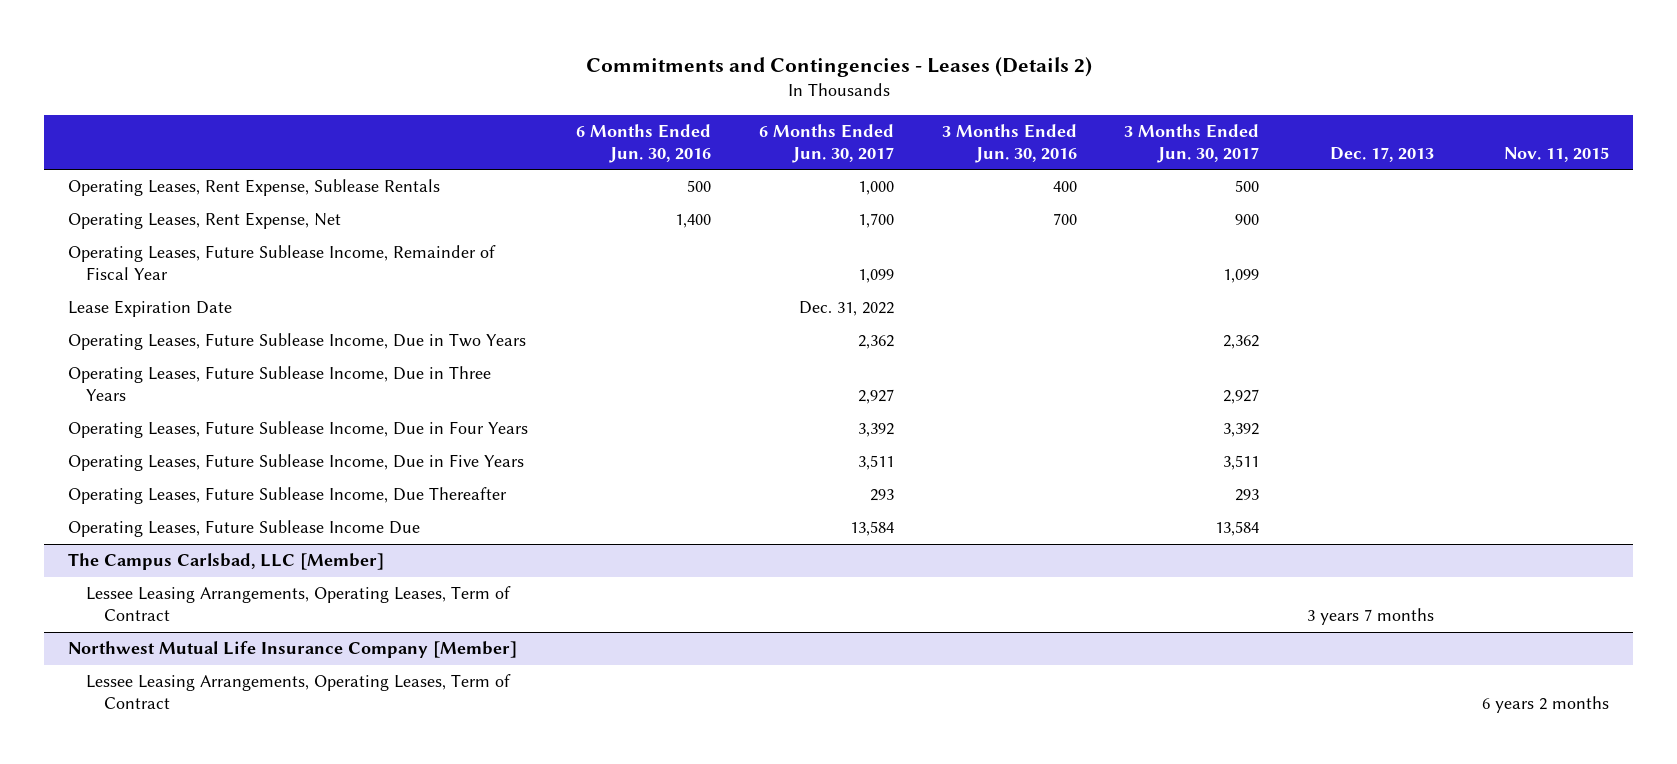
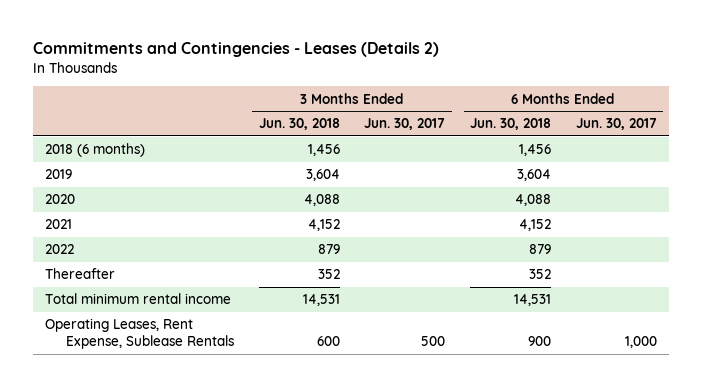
[575,123,711,163] 6 Months Ended Jun. 30, 2016 -> none
[941,123,1077,163] 3 Months Ended Jun. 30, 2016 -> none
[1330,146,1435,162] Dec. 17, 2013 -> none
[1504,146,1610,162] Nov. 11, 2015 -> none
none -> [258,118,340,131] Jun. 30, 2018
none -> [470,118,552,131] Jun. 30, 2018
none -> [44,143,145,158] 2018 (6 months)
none -> [44,169,72,180] 2019
none -> [44,194,75,205] 2020
none -> [44,219,72,230] 2021
none -> [44,244,74,255] 2022
none -> [44,268,115,280] Thereafter
none -> [44,293,231,305] Total minimum rental income
[67,212,341,230] Operating Leases, Rent Expense, Net -> none
[67,245,496,281] Operating Leases, Future Sublease Income, Remainder of Fiscal Year -> none
[67,300,232,318] Lease Expiration Date -> none
[67,333,526,351] Operating Leases, Future Sublease Income, Due in Two Years -> none
[67,366,491,402] Operating Leases, Future Sublease Income, Due in Three Years -> none
[67,421,528,439] Operating Leases, Future Sublease Income, Due in Four Years -> none
[67,454,524,472] Operating Leases, Future Sublease Income, Due in Five Years -> none
[67,487,507,505] Operating Leases, Future Sublease Income, Due Thereafter -> none
[67,520,420,538] Operating Leases, Future Sublease Income Due -> none
[67,553,384,571] The Campus Carlsbad, LLC [Member] -> none
[85,586,511,622] Lessee Leasing Arrangements, Operating Leases, Term of Contract -> none
[67,641,517,659] Northwest Mutual Life Insurance Company [Member] -> none
[85,674,511,710] Lessee Leasing Arrangements, Operating Leases, Term of Contract -> none

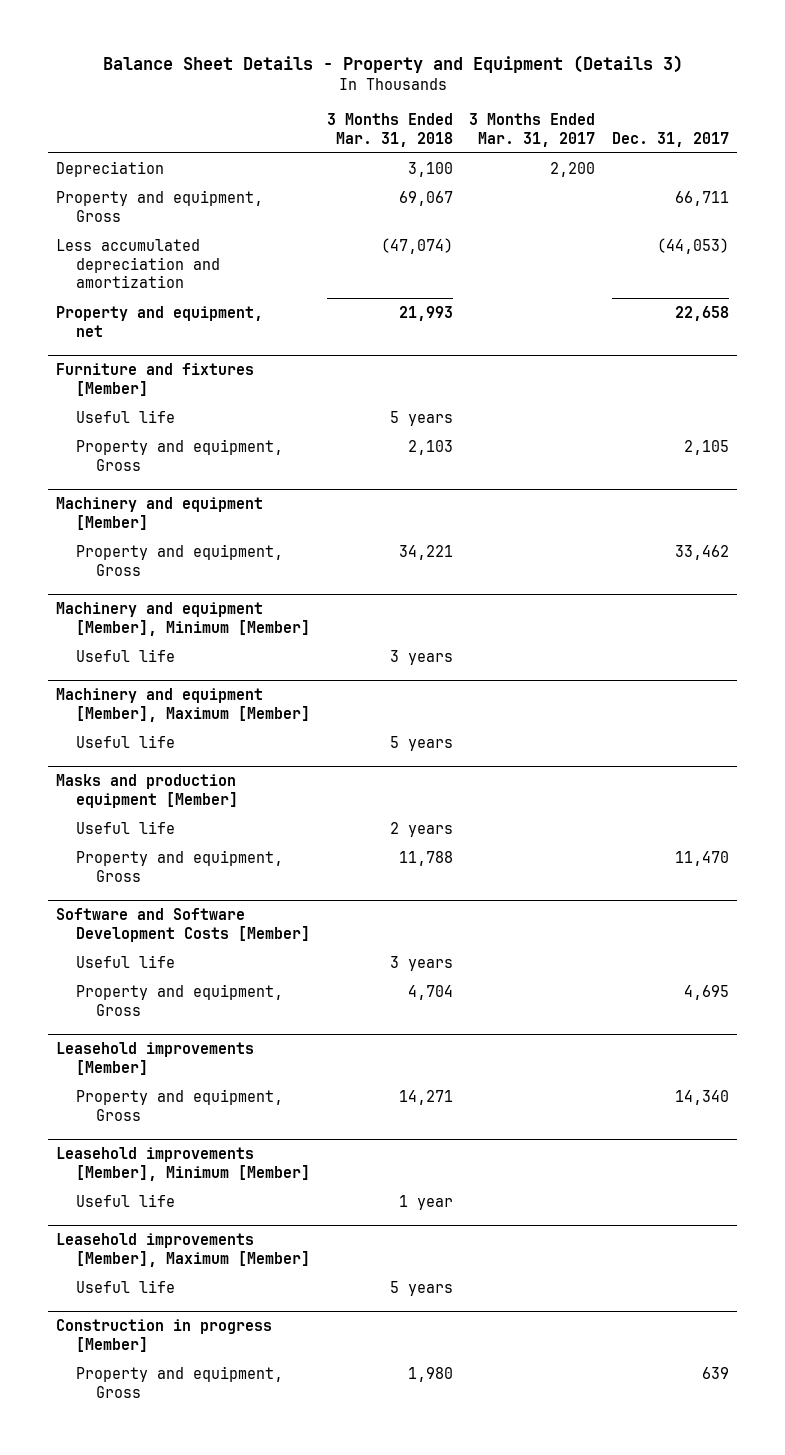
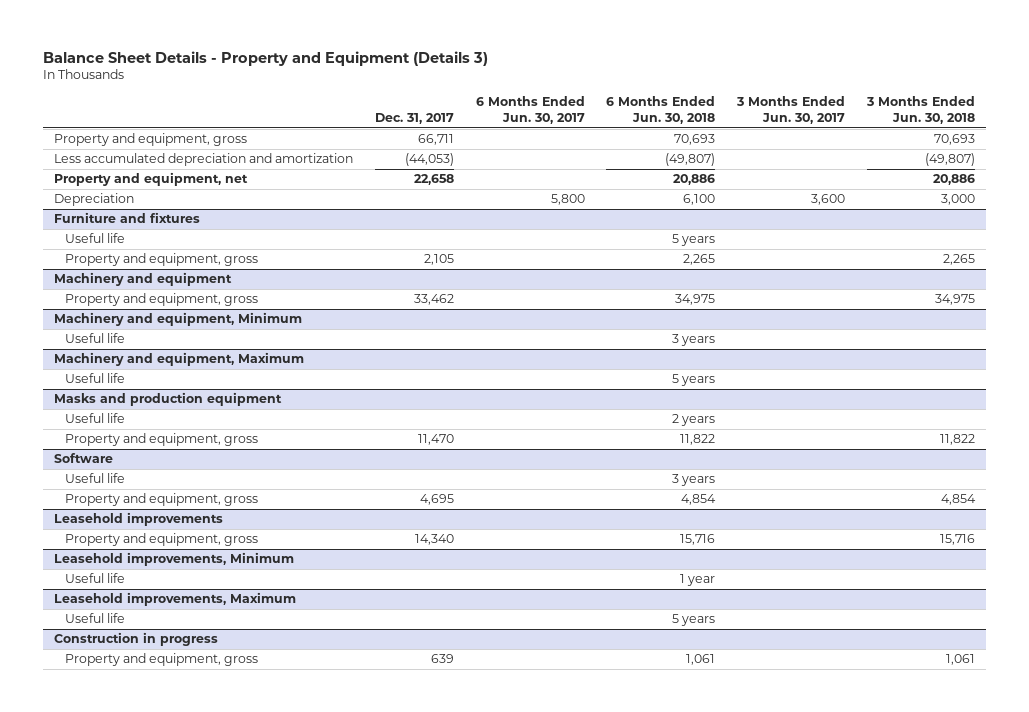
[326,112,453,147] 3 Months Ended Mar. 31, 2018 -> none
[469,112,596,147] 3 Months Ended Mar. 31, 2017 -> none
none -> [475,96,585,125] 6 Months Ended Jun. 30, 2017
none -> [606,96,716,125] 6 Months Ended Jun. 30, 2018
none -> [736,96,846,125] 3 Months Ended Jun. 30, 2017
none -> [865,96,975,125] 3 Months Ended Jun. 30, 2018
[56,190,264,222] Property and equipment, Gross -> [54,133,248,147] Property and equipment, gross
[56,161,165,178] Depreciation -> [54,193,135,207] Depreciation
[56,363,255,397] Furniture and fixtures [Member] -> [54,212,201,224] Furniture and fixtures
[75,439,283,471] Property and equipment, Gross -> [65,253,259,267] Property and equipment, gross
[56,497,264,531] Machinery and equipment [Member] -> [54,272,233,287] Machinery and equipment
[75,544,283,576] Property and equipment, Gross -> [65,293,259,307] Property and equipment, gross
[56,602,310,637] Machinery and equipment [Member], Minimum [Member] -> [54,312,303,327] Machinery and equipment, Minimum
[56,688,310,723] Machinery and equipment [Member], Maximum [Member] -> [54,352,305,367] Machinery and equipment, Maximum
[56,774,238,809] Masks and production equipment [Member] -> [54,392,283,407] Masks and production equipment
[75,850,283,882] Property and equipment, Gross -> [65,433,259,447] Property and equipment, gross
[56,908,310,943] Software and Software Development Costs [Member] -> [54,453,114,464] Software
[75,984,283,1016] Property and equipment, Gross -> [65,493,259,507] Property and equipment, gross
[56,1042,255,1076] Leasehold improvements [Member] -> [54,512,224,527] Leasehold improvements
[75,1089,283,1121] Property and equipment, Gross -> [65,533,259,547] Property and equipment, gross
[56,1147,310,1182] Leasehold improvements [Member], Minimum [Member] -> [54,552,295,567] Leasehold improvements, Minimum
[56,1233,310,1268] Leasehold improvements [Member], Maximum [Member] -> [54,592,297,607] Leasehold improvements, Maximum
[56,1319,273,1353] Construction in progress [Member] -> [54,632,219,647] Construction in progress
[75,1366,283,1398] Property and equipment, Gross -> [65,653,259,667] Property and equipment, gross

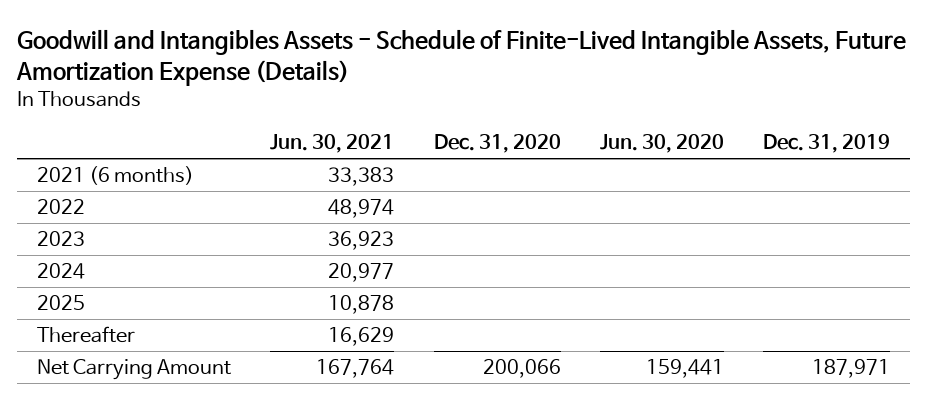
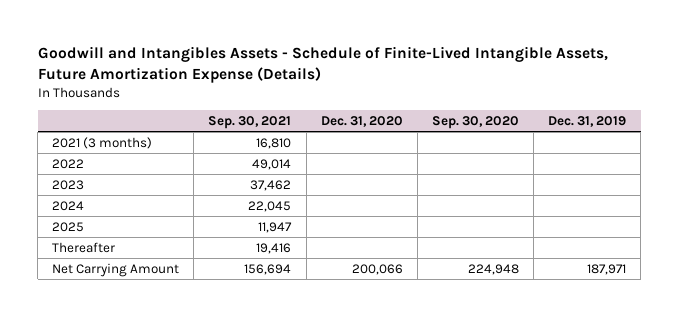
[270,134,395,154] Jun. 30, 2021 -> none
[599,134,724,154] Jun. 30, 2020 -> none
none -> [208,115,292,129] Sep. 30, 2021
none -> [431,115,519,129] Sep. 30, 2020
[36,166,194,186] 2021 (6 months) -> [52,136,153,149] 2021 (3 months)

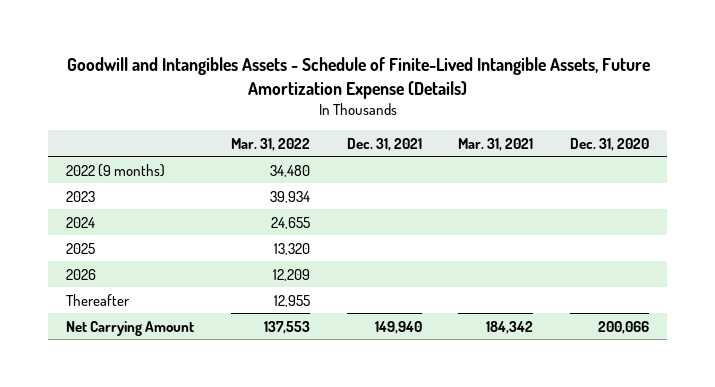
[208,115,292,129] Sep. 30, 2021 -> none
[431,115,519,129] Sep. 30, 2020 -> none
[548,115,627,127] Dec. 31, 2019 -> none
none -> [231,137,311,151] Mar. 31, 2022
none -> [346,137,422,151] Dec. 31, 2021
none -> [458,137,534,151] Mar. 31, 2021
[52,158,85,169] 2022 -> none
[52,136,153,149] 2021 (3 months) -> [66,163,166,177] 2022 (9 months)
none -> [66,268,97,280] 2026

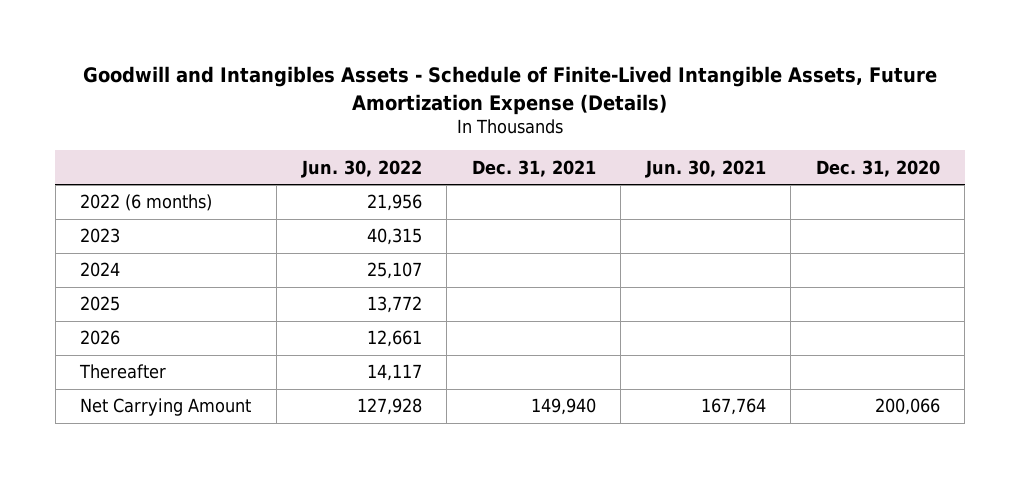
[231,137,311,151] Mar. 31, 2022 -> none
[458,137,534,151] Mar. 31, 2021 -> none
none -> [300,159,422,178] Jun. 30, 2022
none -> [644,159,766,178] Jun. 30, 2021
[66,163,166,177] 2022 (9 months) -> [80,194,213,212] 2022 (6 months)

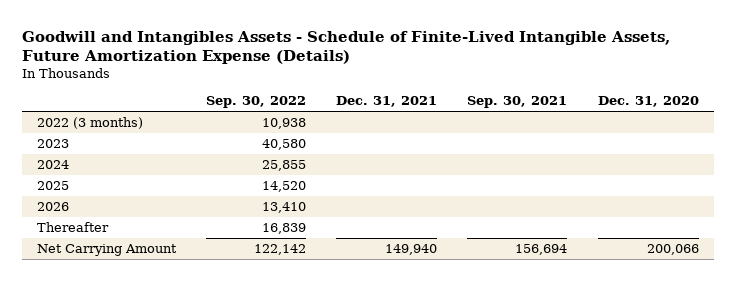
[300,159,422,178] Jun. 30, 2022 -> none
[644,159,766,178] Jun. 30, 2021 -> none
none -> [206,96,307,109] Sep. 30, 2022
none -> [467,96,568,109] Sep. 30, 2021
[80,194,213,212] 2022 (6 months) -> [37,117,144,130] 2022 (3 months)

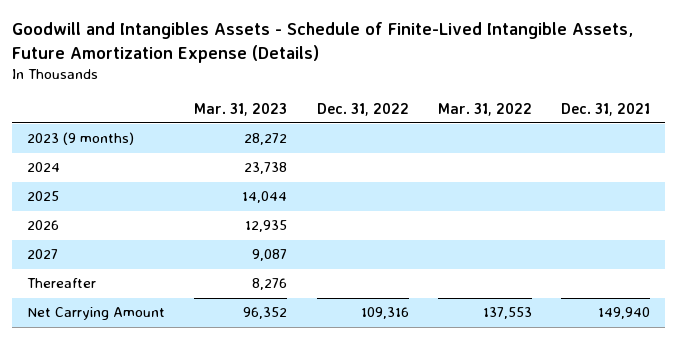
[206,96,307,109] Sep. 30, 2022 -> none
[467,96,568,109] Sep. 30, 2021 -> none
[597,96,699,108] Dec. 31, 2020 -> none
none -> [194,102,288,116] Mar. 31, 2023
none -> [316,102,409,116] Dec. 31, 2022
none -> [438,102,533,116] Mar. 31, 2022
[37,139,70,149] 2023 -> none
[37,117,144,130] 2022 (3 months) -> [26,132,134,146] 2023 (9 months)
none -> [26,249,58,260] 2027

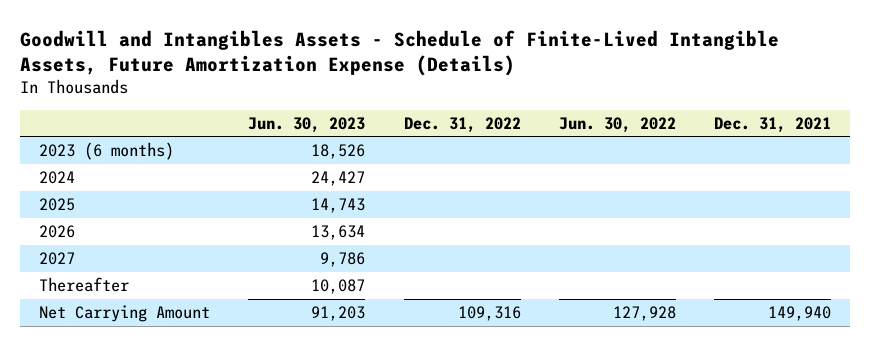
[194,102,288,116] Mar. 31, 2023 -> none
[438,102,533,116] Mar. 31, 2022 -> none
none -> [248,116,366,133] Jun. 30, 2023
none -> [558,116,676,133] Jun. 30, 2022
[26,132,134,146] 2023 (9 months) -> [39,142,175,161] 2023 (6 months)

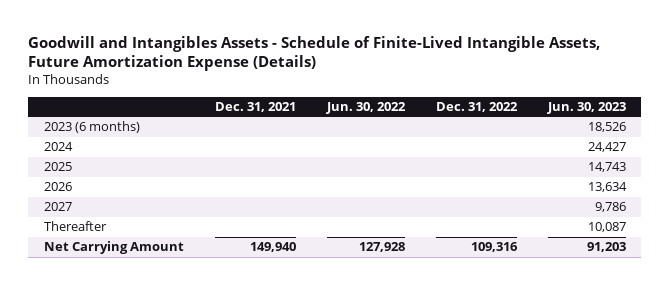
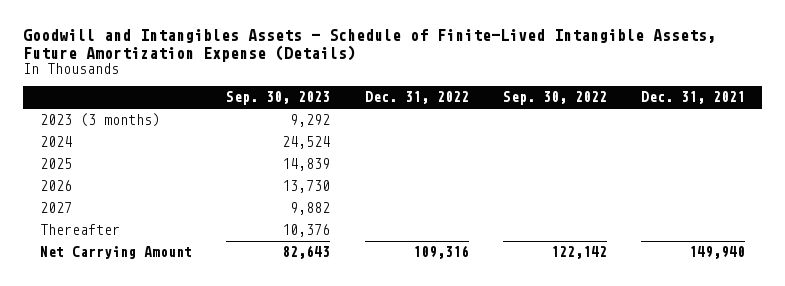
[325,101,406,114] Jun. 30, 2022 -> none
[546,101,626,114] Jun. 30, 2023 -> none
none -> [226,91,331,106] Sep. 30, 2023
none -> [502,91,607,106] Sep. 30, 2022
[43,121,140,134] 2023 (6 months) -> [40,113,161,128] 2023 (3 months)

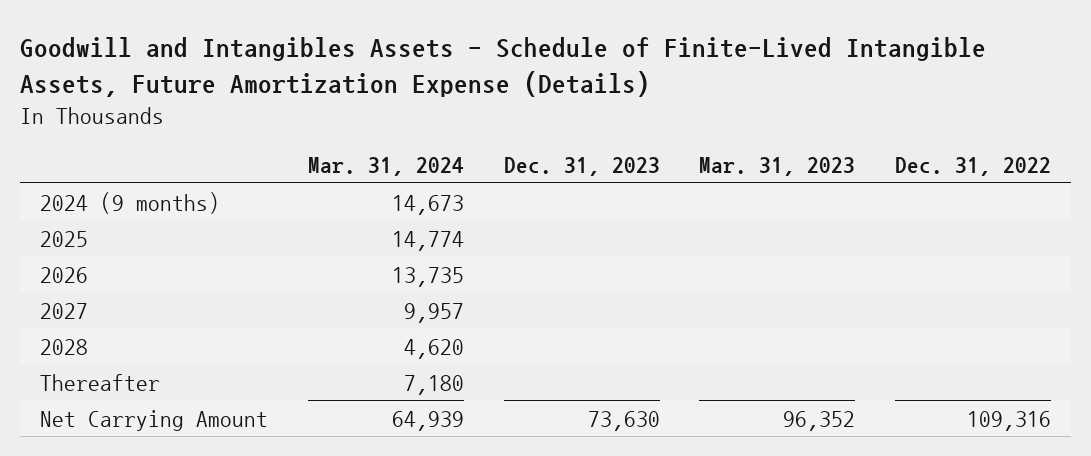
[226,91,331,106] Sep. 30, 2023 -> none
[502,91,607,106] Sep. 30, 2022 -> none
[640,91,745,105] Dec. 31, 2021 -> none
none -> [307,156,464,176] Mar. 31, 2024
none -> [503,156,660,176] Dec. 31, 2023
none -> [699,156,856,176] Mar. 31, 2023
[40,136,73,148] 2024 -> none
[40,113,161,128] 2023 (3 months) -> [40,191,221,214] 2024 (9 months)
none -> [40,338,89,355] 2028

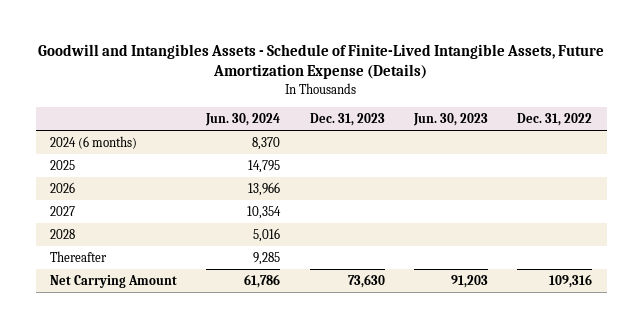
[307,156,464,176] Mar. 31, 2024 -> none
[699,156,856,176] Mar. 31, 2023 -> none
none -> [205,113,281,127] Jun. 30, 2024
none -> [413,113,489,127] Jun. 30, 2023
[40,191,221,214] 2024 (9 months) -> [50,135,138,149] 2024 (6 months)

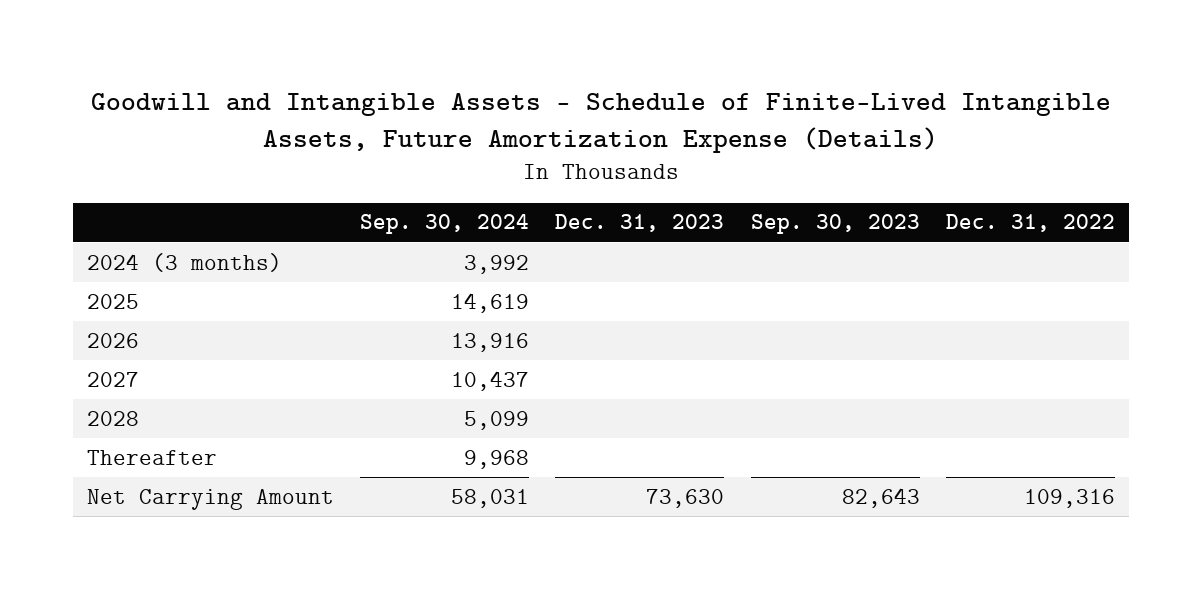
[38,43,605,80] Goodwill and Intangibles Assets - Schedule of Finite-Lived Intangible Assets, Future Amortization Expense (Details) -> [90,93,1111,153] Goodwill and Intangible Assets - Schedule of Finite-Lived Intangible Assets, Future Amortization Expense (Details)
[205,113,281,127] Jun. 30, 2024 -> none
[413,113,489,127] Jun. 30, 2023 -> none
none -> [360,214,530,235] Sep. 30, 2024
none -> [750,214,920,235] Sep. 30, 2023
[50,135,138,149] 2024 (6 months) -> [86,252,282,272] 2024 (3 months)

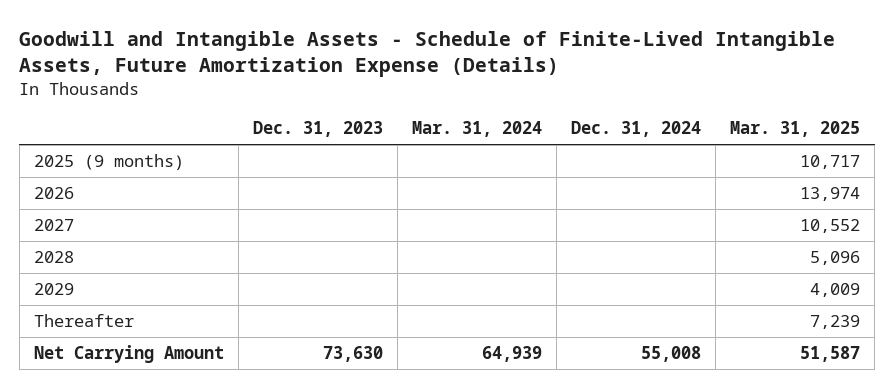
[360,214,530,235] Sep. 30, 2024 -> none
[750,214,920,235] Sep. 30, 2023 -> none
[946,214,1116,233] Dec. 31, 2022 -> none
none -> [412,121,543,138] Mar. 31, 2024
none -> [571,121,702,138] Dec. 31, 2024
none -> [730,121,861,138] Mar. 31, 2025
[86,293,139,309] 2025 -> none
[86,252,282,272] 2024 (3 months) -> [33,154,184,171] 2025 (9 months)
none -> [33,283,74,296] 2029

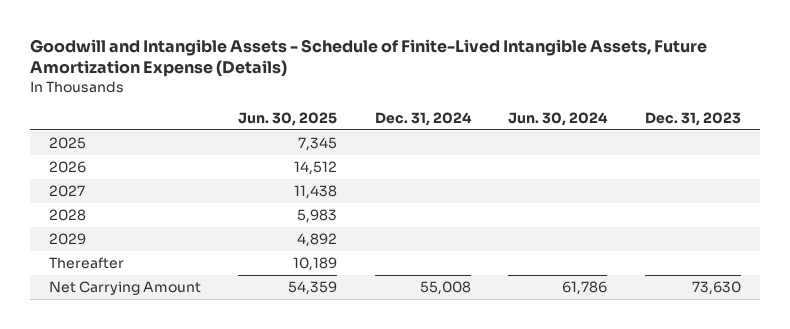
[412,121,543,138] Mar. 31, 2024 -> none
[730,121,861,138] Mar. 31, 2025 -> none
none -> [238,111,338,126] Jun. 30, 2025
none -> [508,111,609,126] Jun. 30, 2024
[33,154,184,171] 2025 (9 months) -> [48,137,86,150] 2025

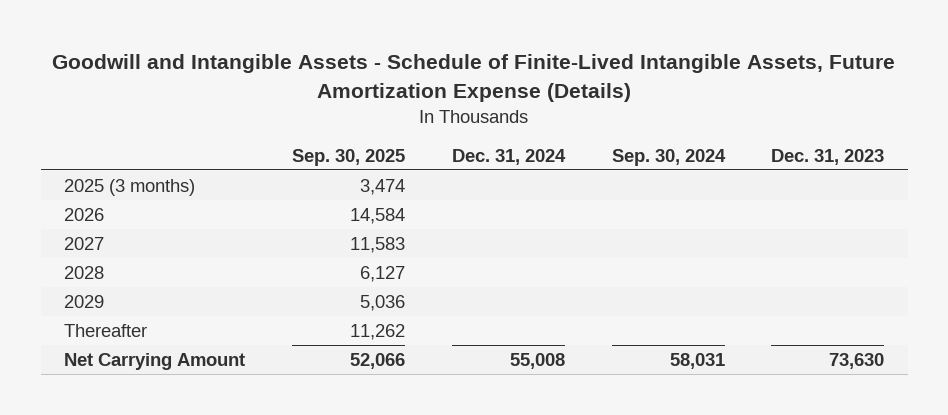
[238,111,338,126] Jun. 30, 2025 -> none
[508,111,609,126] Jun. 30, 2024 -> none
none -> [291,148,405,166] Sep. 30, 2025
none -> [611,148,726,166] Sep. 30, 2024
[48,137,86,150] 2025 -> [64,178,196,196] 2025 (3 months)

